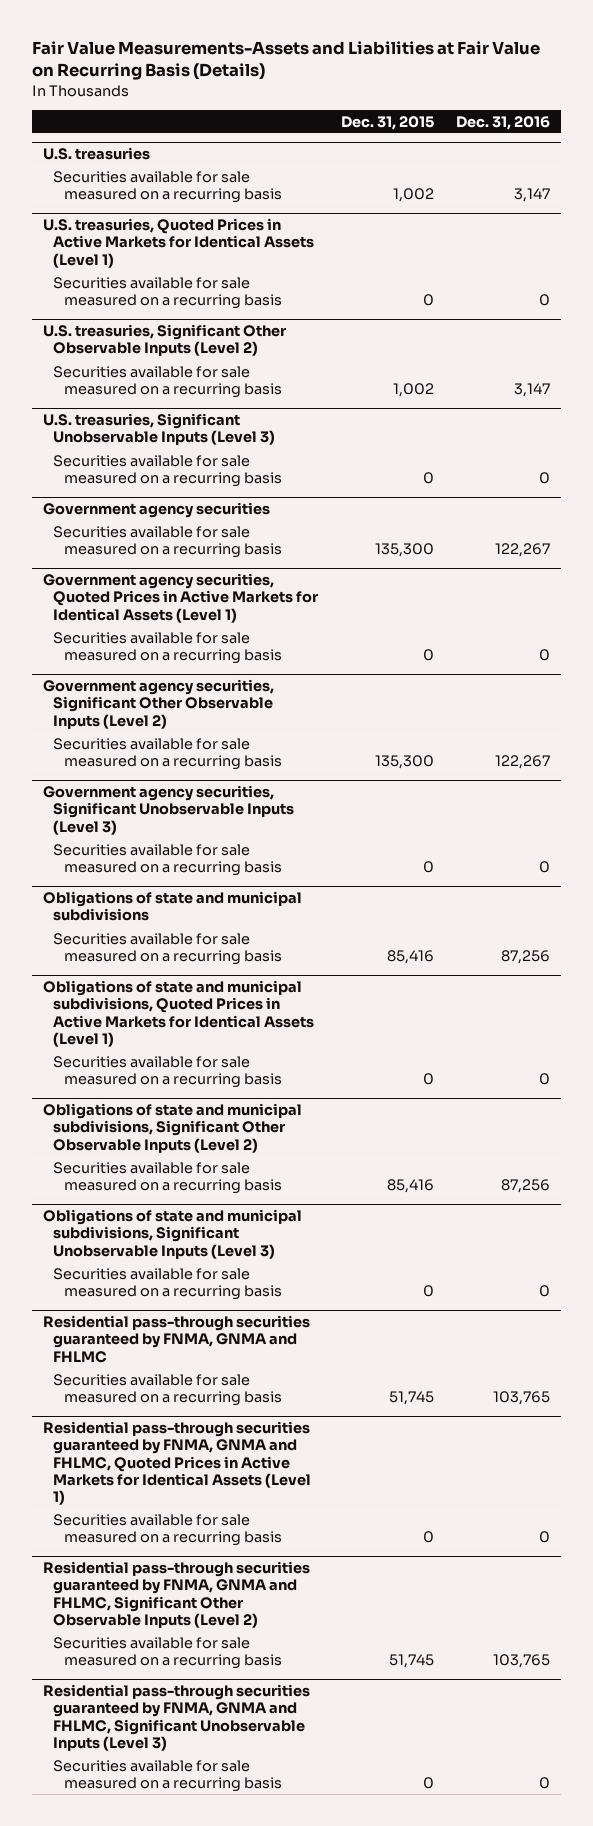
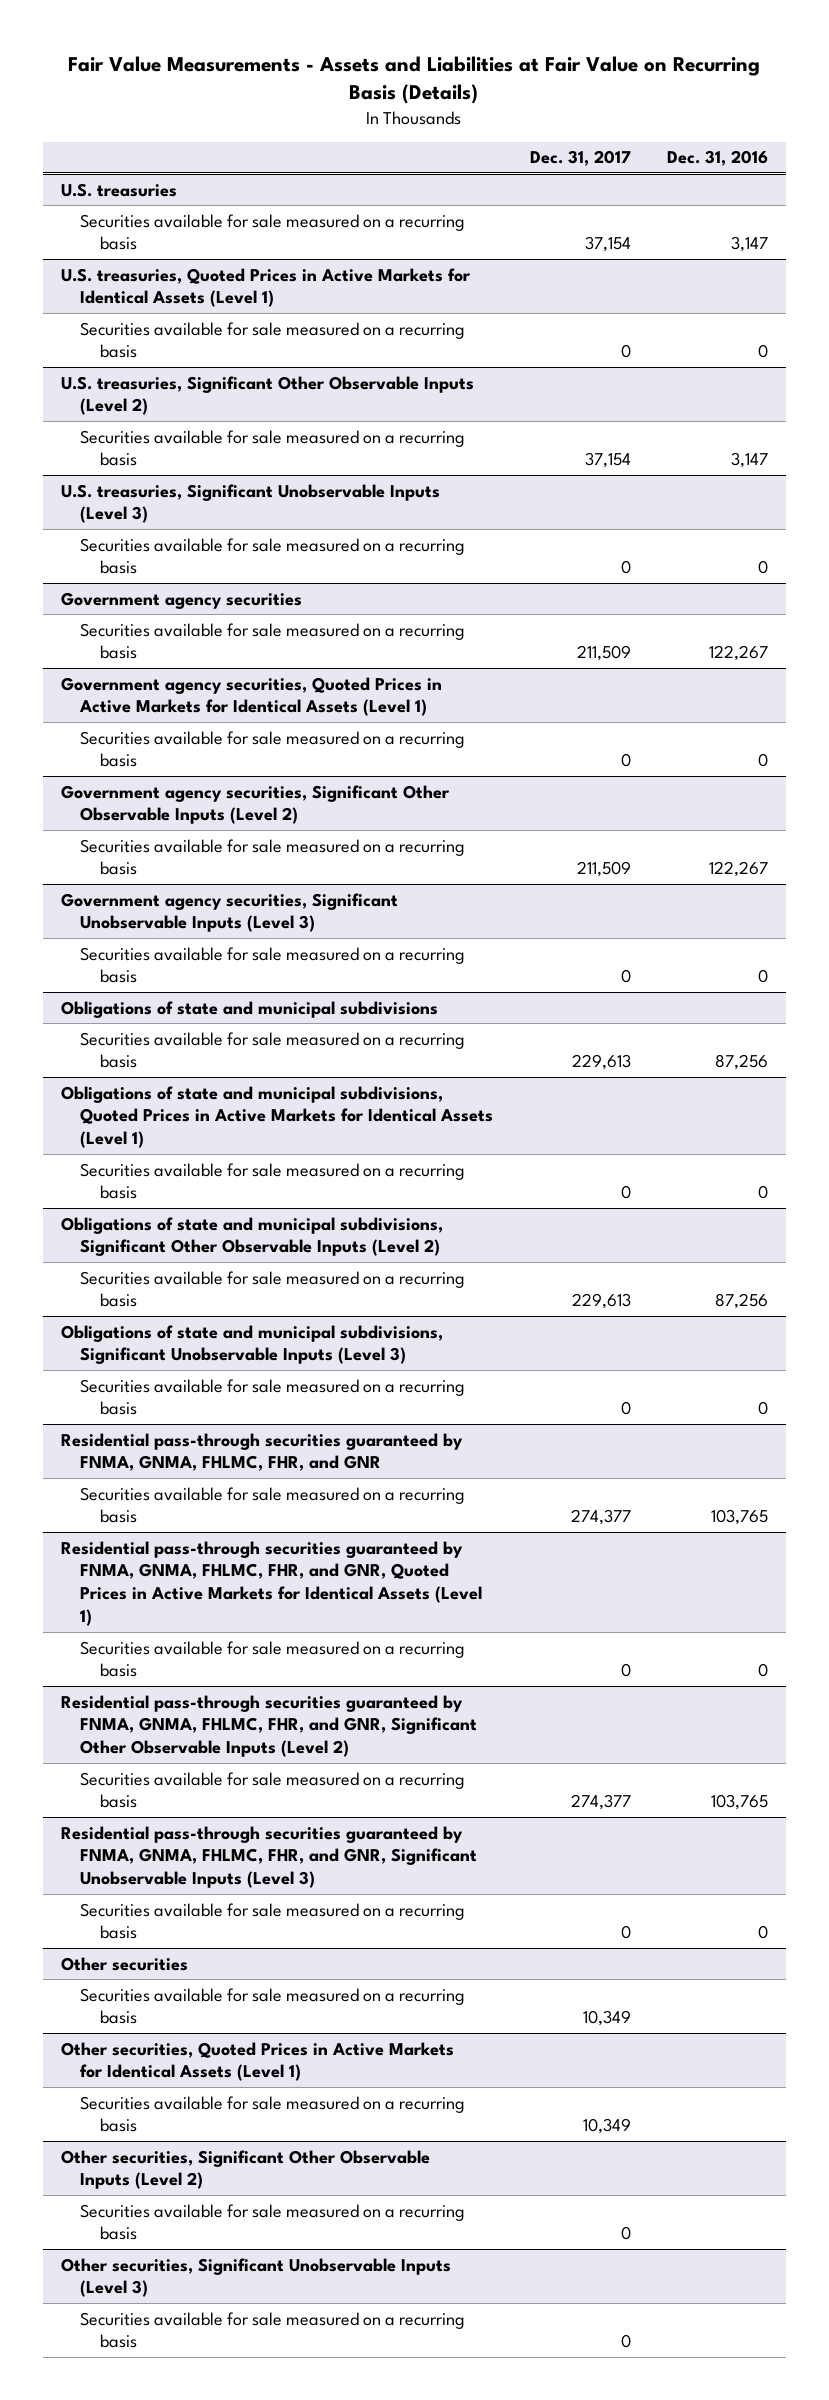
[31,40,540,81] Fair Value Measurements-Assets and Liabilities at Fair Value on Recurring Basis (Details) -> [68,56,761,105] Fair Value Measurements - Assets and Liabilities at Fair Value on Recurring Basis (Details)
[340,115,434,130] Dec. 31, 2015 -> none
none -> [529,150,631,167] Dec. 31, 2017
[42,1315,310,1363] Residential pass-through securities guaranteed by FNMA, GNMA and FHLMC -> [61,1432,464,1472] Residential pass-through securities guaranteed by FNMA, GNMA, FHLMC, FHR, and GNR
[42,1421,312,1506] Residential pass-through securities guaranteed by FNMA, GNMA and FHLMC, Quoted Prices in Active Markets for Identical Assets (Level 1) -> [61,1540,483,1627] Residential pass-through securities guaranteed by FNMA, GNMA, FHLMC, FHR, and GNR, Quoted Prices in Active Markets for Identical Assets (Level 1)
[42,1561,310,1629] Residential pass-through securities guaranteed by FNMA, GNMA and FHLMC, Significant Other Observable Inputs (Level 2) -> [61,1694,478,1758] Residential pass-through securities guaranteed by FNMA, GNMA, FHLMC, FHR, and GNR, Significant Other Observable Inputs (Level 2)
[42,1684,310,1752] Residential pass-through securities guaranteed by FNMA, GNMA and FHLMC, Significant Unobservable Inputs (Level 3) -> [61,1825,478,1889] Residential pass-through securities guaranteed by FNMA, GNMA, FHLMC, FHR, and GNR, Significant Unobservable Inputs (Level 3)
none -> [61,1956,189,1971] Other securities
none -> [80,1987,466,2025] Securities available for sale measured on a recurring basis
none -> [61,2041,455,2082] Other securities, Quoted Prices in Active Markets for Identical Assets (Level 1)
none -> [80,2095,466,2133] Securities available for sale measured on a recurring basis
none -> [61,2149,431,2190] Other securities, Significant Other Observable Inputs (Level 2)
none -> [80,2203,466,2241] Securities available for sale measured on a recurring basis
none -> [61,2257,452,2298] Other securities, Significant Unobservable Inputs (Level 3)
none -> [80,2311,466,2349] Securities available for sale measured on a recurring basis

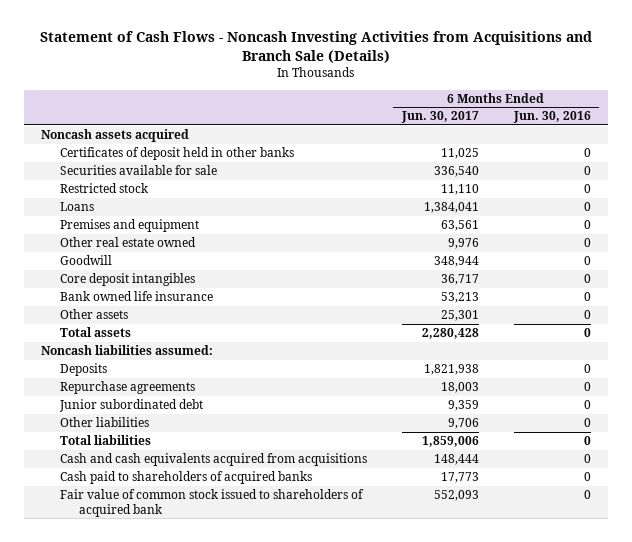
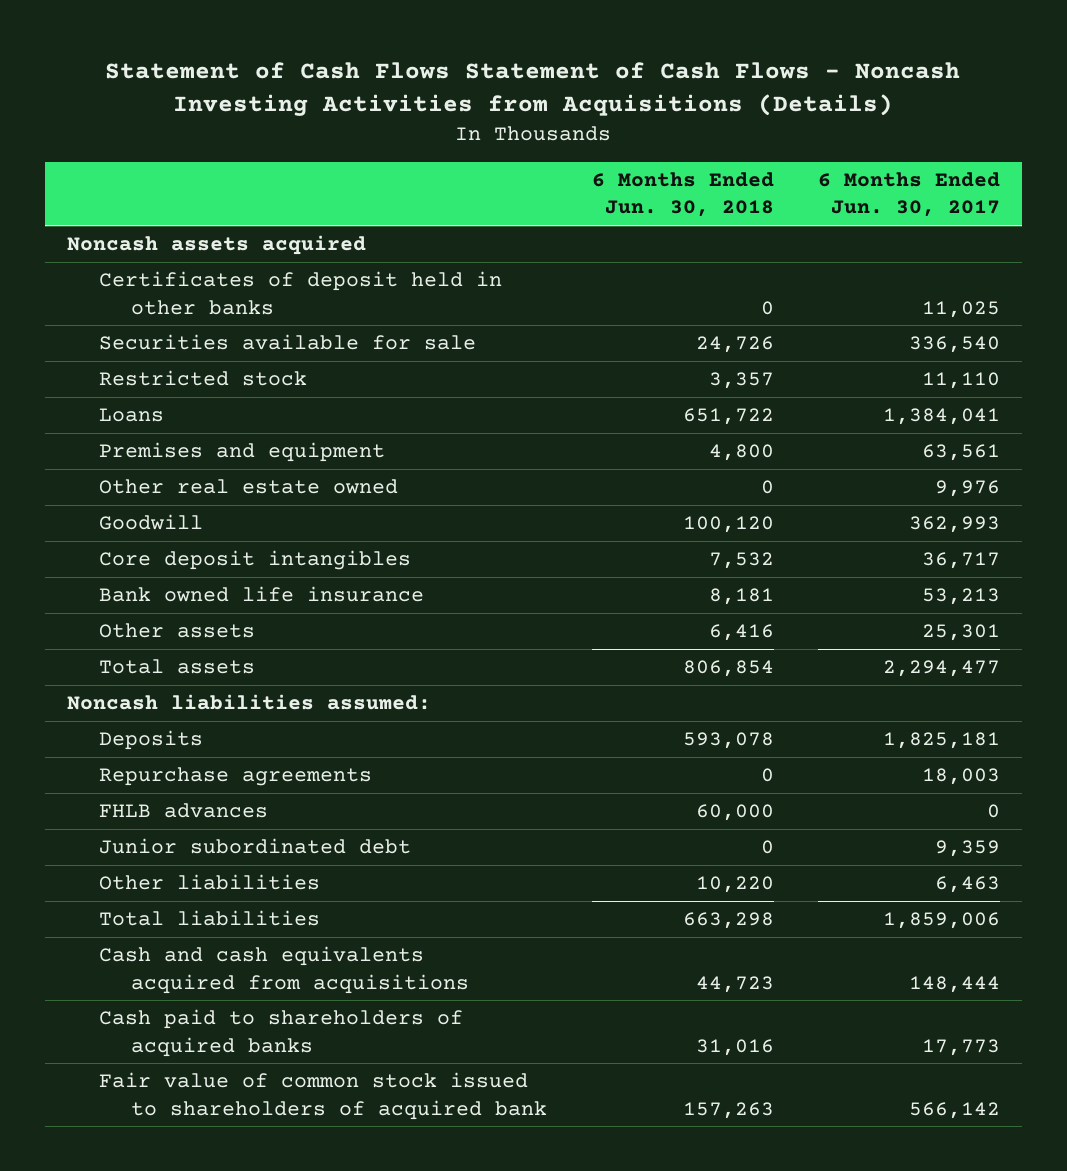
[39,31,592,64] Statement of Cash Flows - Noncash Investing Activities from Acquisitions and Branch Sale (Details) -> [105,61,961,117] Statement of Cash Flows Statement of Cash Flows - Noncash Investing Activities from Acquisitions (Details)
[512,111,591,124] Jun. 30, 2016 -> none
none -> [591,171,774,218] 6 Months Ended Jun. 30, 2018
[433,256,479,268] 348,944 -> [909,516,1001,534] 362,993
[421,328,479,340] 2,280,428 -> [883,660,1001,678] 2,294,477
[423,364,479,376] 1,821,938 -> [883,732,1001,750] 1,825,181
none -> [99,803,269,819] FHLB advances
[447,418,479,430] 9,706 -> [935,876,1001,894] 6,463
[433,490,479,502] 552,093 -> [909,1101,1001,1119] 566,142

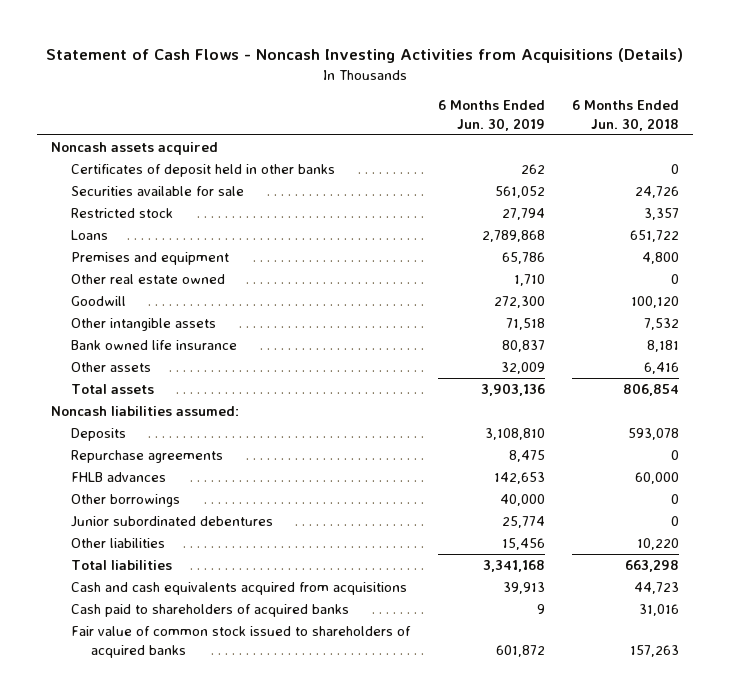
[105,61,961,117] Statement of Cash Flows Statement of Cash Flows - Noncash Investing Activities from Acquisitions (Details) -> [46,48,684,64] Statement of Cash Flows - Noncash Investing Activities from Acquisitions (Details)
[818,171,1001,218] 6 Months Ended Jun. 30, 2017 -> none
none -> [437,100,545,131] 6 Months Ended Jun. 30, 2019
[99,550,412,571] Core deposit intangibles -> [71,317,217,331] Other intangible assets
none -> [71,493,181,507] Other borrowings
[99,838,412,855] Junior subordinated debt -> [71,515,274,527] Junior subordinated debentures
[99,1072,548,1120] Fair value of common stock issued to shareholders of acquired bank -> [71,625,412,658] Fair value of common stock issued to shareholders of acquired banks

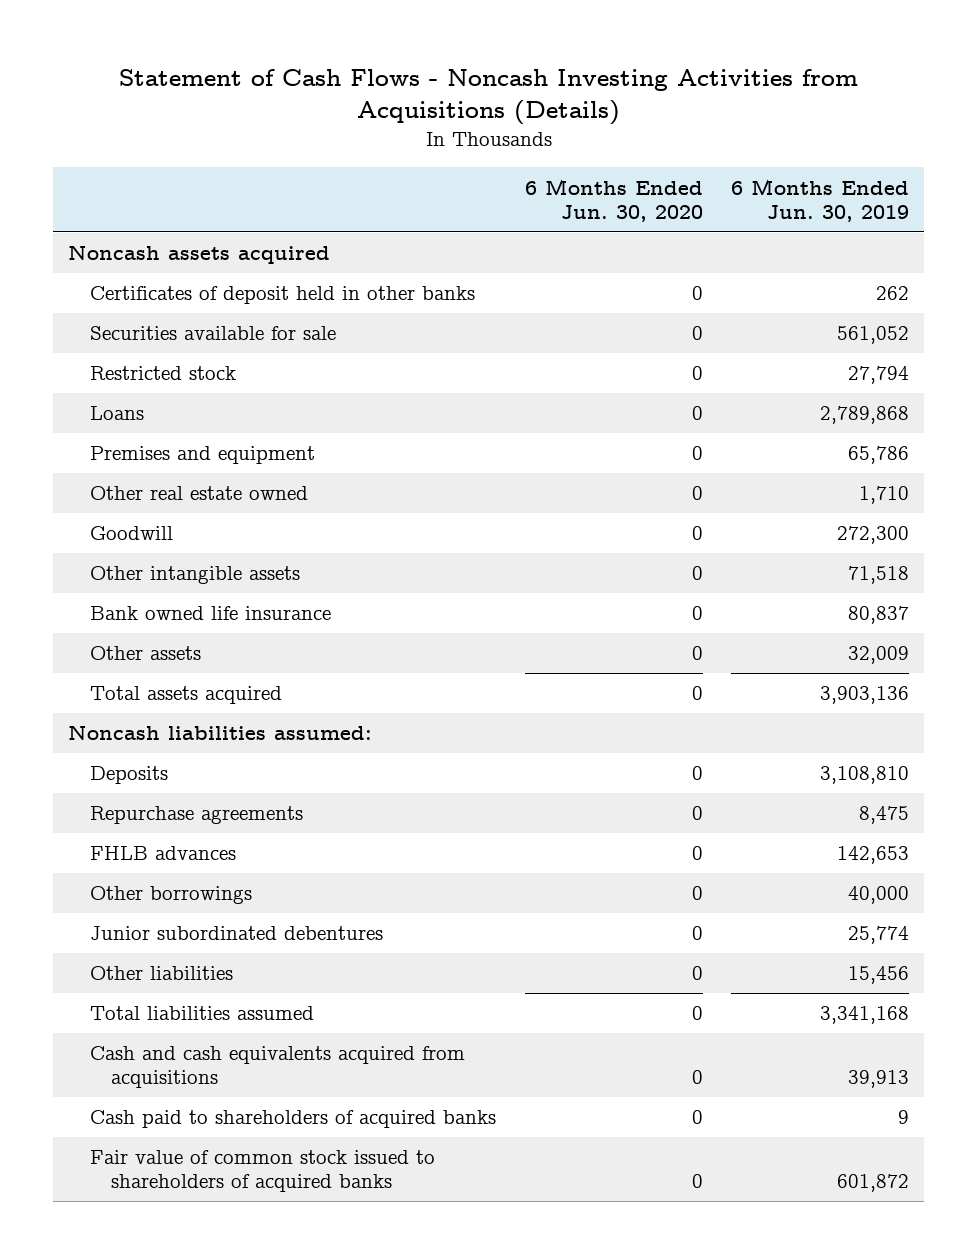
[572,100,680,131] 6 Months Ended Jun. 30, 2018 -> none
none -> [524,178,703,222] 6 Months Ended Jun. 30, 2020
[71,383,155,394] Total assets -> [89,686,282,705] Total assets acquired
[71,559,173,570] Total liabilities -> [89,1006,314,1021] Total liabilities assumed

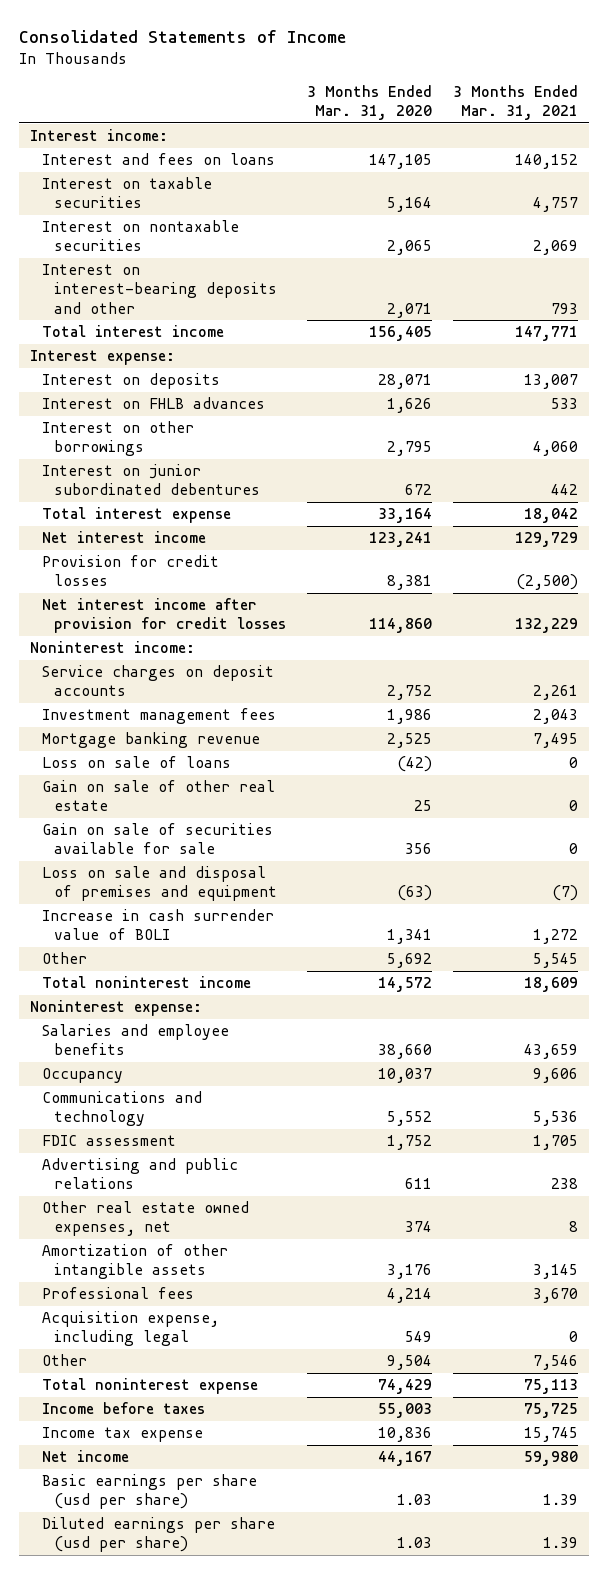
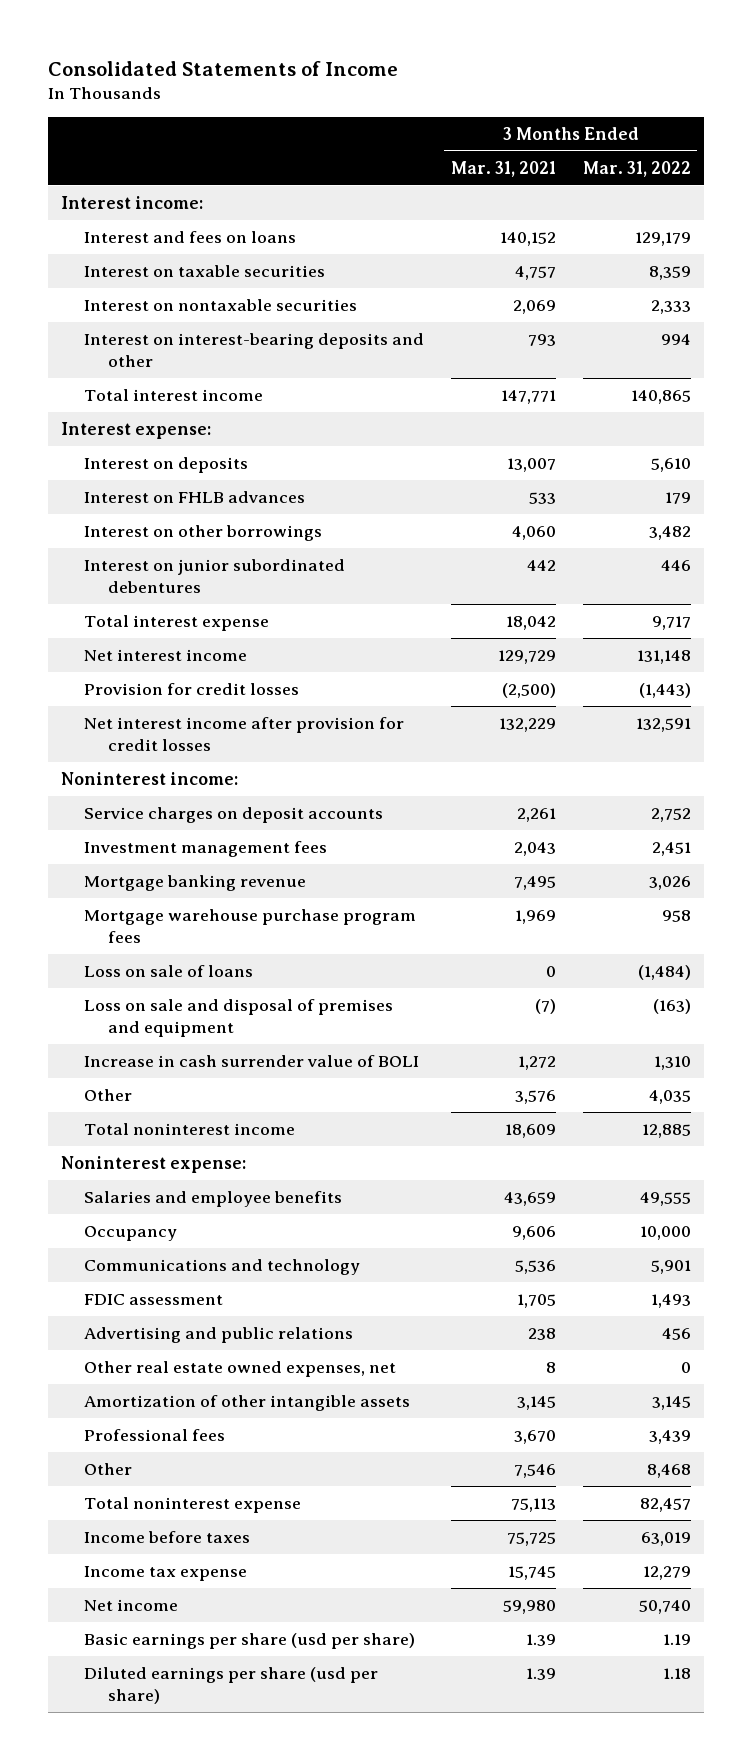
[306,85,432,121] 3 Months Ended Mar. 31, 2020 -> none
none -> [582,160,691,177] Mar. 31, 2022
none -> [84,908,417,944] Mortgage warehouse purchase program fees
[41,780,275,812] Gain on sale of other real estate -> none
[41,823,273,855] Gain on sale of securities available for sale -> none
[533,953,579,969] 5,545 -> [514,1089,556,1104] 3,576
[41,1311,219,1347] Acquisition expense, including legal -> none

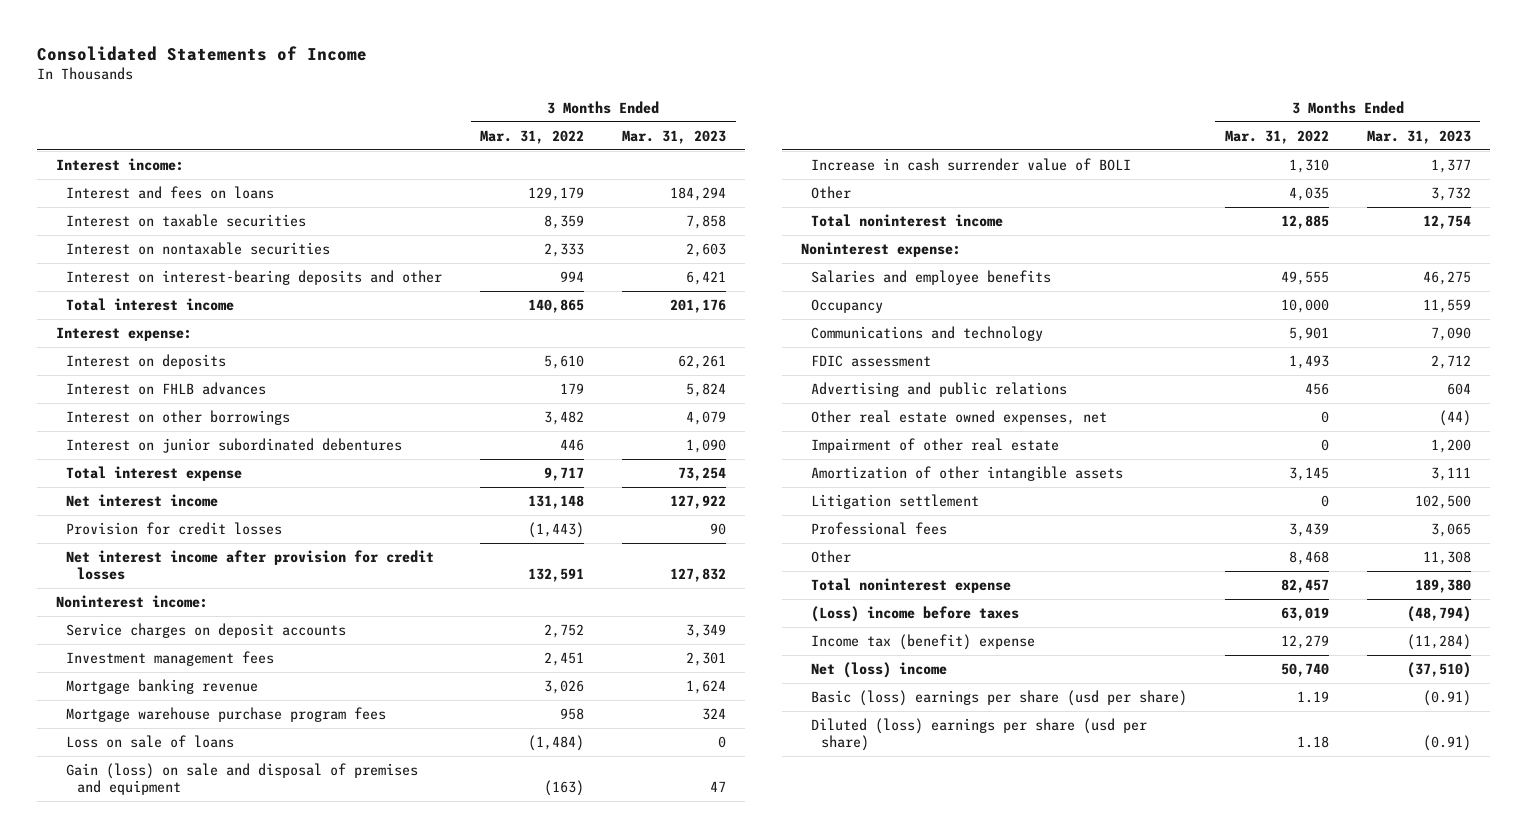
[450,160,556,177] Mar. 31, 2021 -> none
none -> [622,130,727,145] Mar. 31, 2023
[84,998,394,1038] Loss on sale and disposal of premises and equipment -> [66,763,419,796] Gain (loss) on sale and disposal of premises and equipment
none -> [810,438,1059,454] Impairment of other real estate
none -> [810,494,979,510] Litigation settlement
[84,1530,251,1543] Income before taxes -> [810,606,1019,623] (Loss) income before taxes
[84,1565,248,1581] Income tax expense -> [810,634,1035,651] Income tax (benefit) expense
[84,1598,179,1611] Net income -> [810,662,947,679] Net (loss) income
[84,1632,416,1649] Basic earnings per share (usd per share) -> [810,690,1187,707] Basic (loss) earnings per share (usd per share)
[84,1666,379,1705] Diluted earnings per share (usd per share) -> [810,718,1147,752] Diluted (loss) earnings per share (usd per share)

